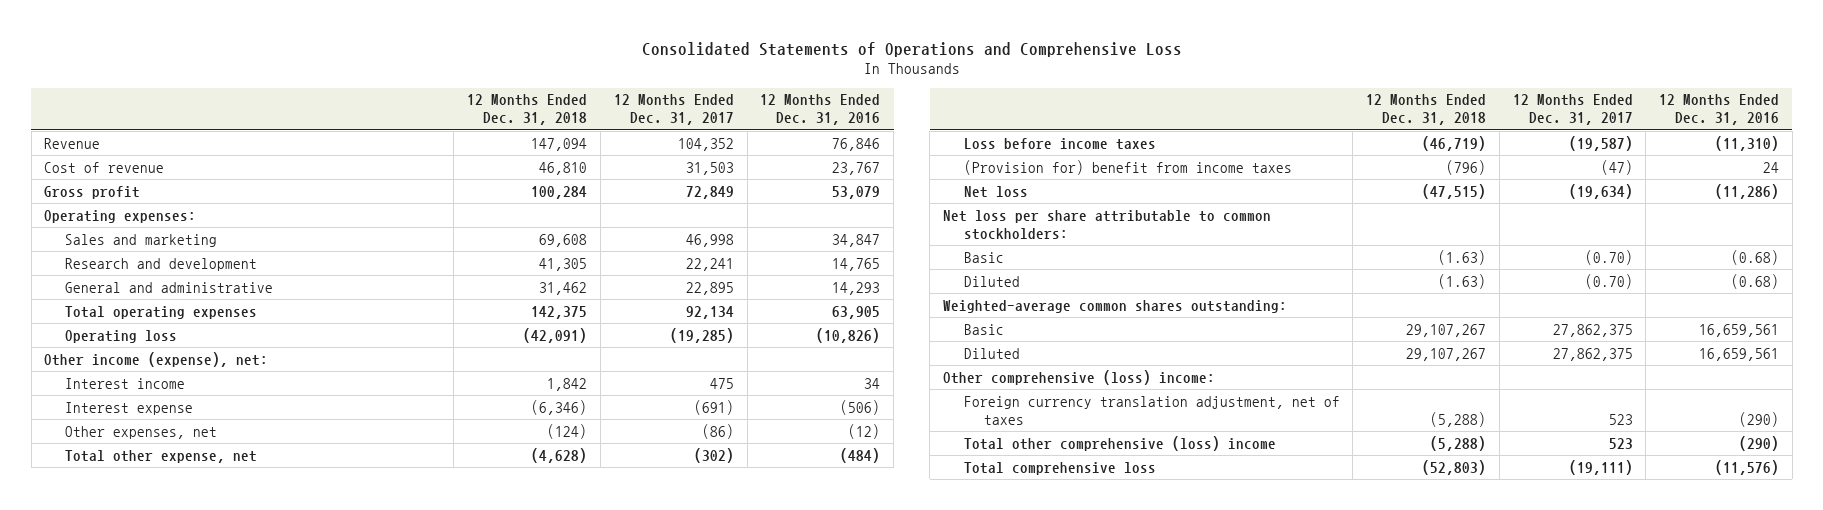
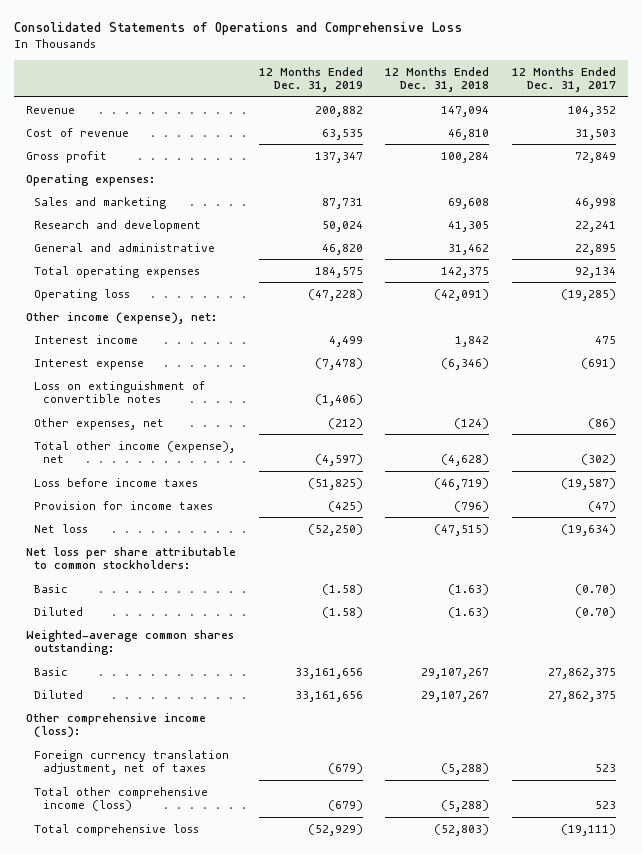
[760,94,881,126] 12 Months Ended Dec. 31, 2016 -> none
none -> [258,66,363,93] 12 Months Ended Dec. 31, 2019
none -> [34,380,206,404] Loss on extinguishment of convertible notes
[64,449,257,463] Total other expense, net -> [34,440,236,464] Total other income (expense), net
[963,159,1292,175] (Provision for) benefit from income taxes -> [34,500,214,510] Provision for income taxes
[943,369,1216,385] Other comprehensive (loss) income: -> [25,712,206,739] Other comprehensive income (loss):
[963,435,1276,451] Total other comprehensive (loss) income -> [34,786,209,812] Total other comprehensive income (loss)

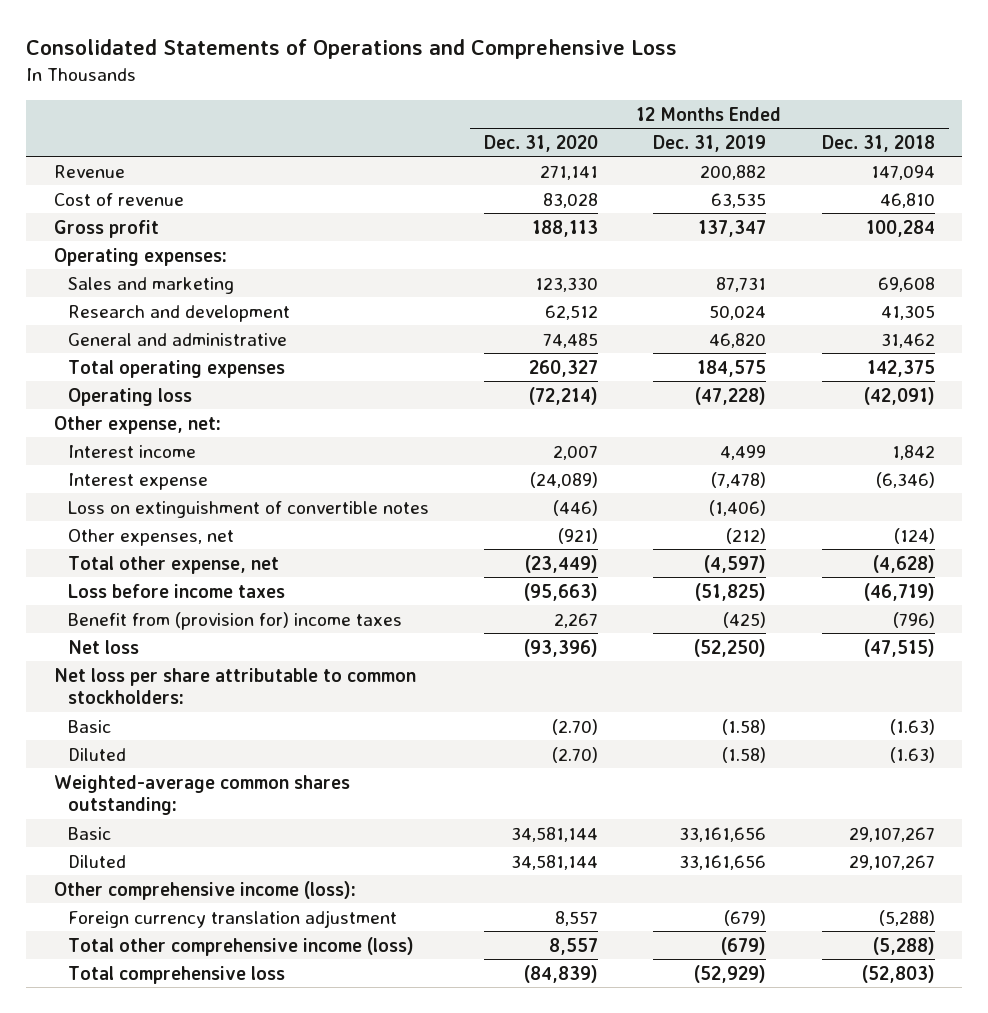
[512,66,617,93] 12 Months Ended Dec. 31, 2017 -> none
none -> [484,134,599,152] Dec. 31, 2020
[25,311,217,324] Other income (expense), net: -> [53,415,221,434] Other expense, net:
[34,440,236,464] Total other income (expense), net -> [67,555,279,574] Total other expense, net
[34,500,214,510] Provision for income taxes -> [67,611,402,630] Benefit from (provision for) income taxes
[34,749,230,776] Foreign currency translation adjustment, net of taxes -> [67,909,397,928] Foreign currency translation adjustment

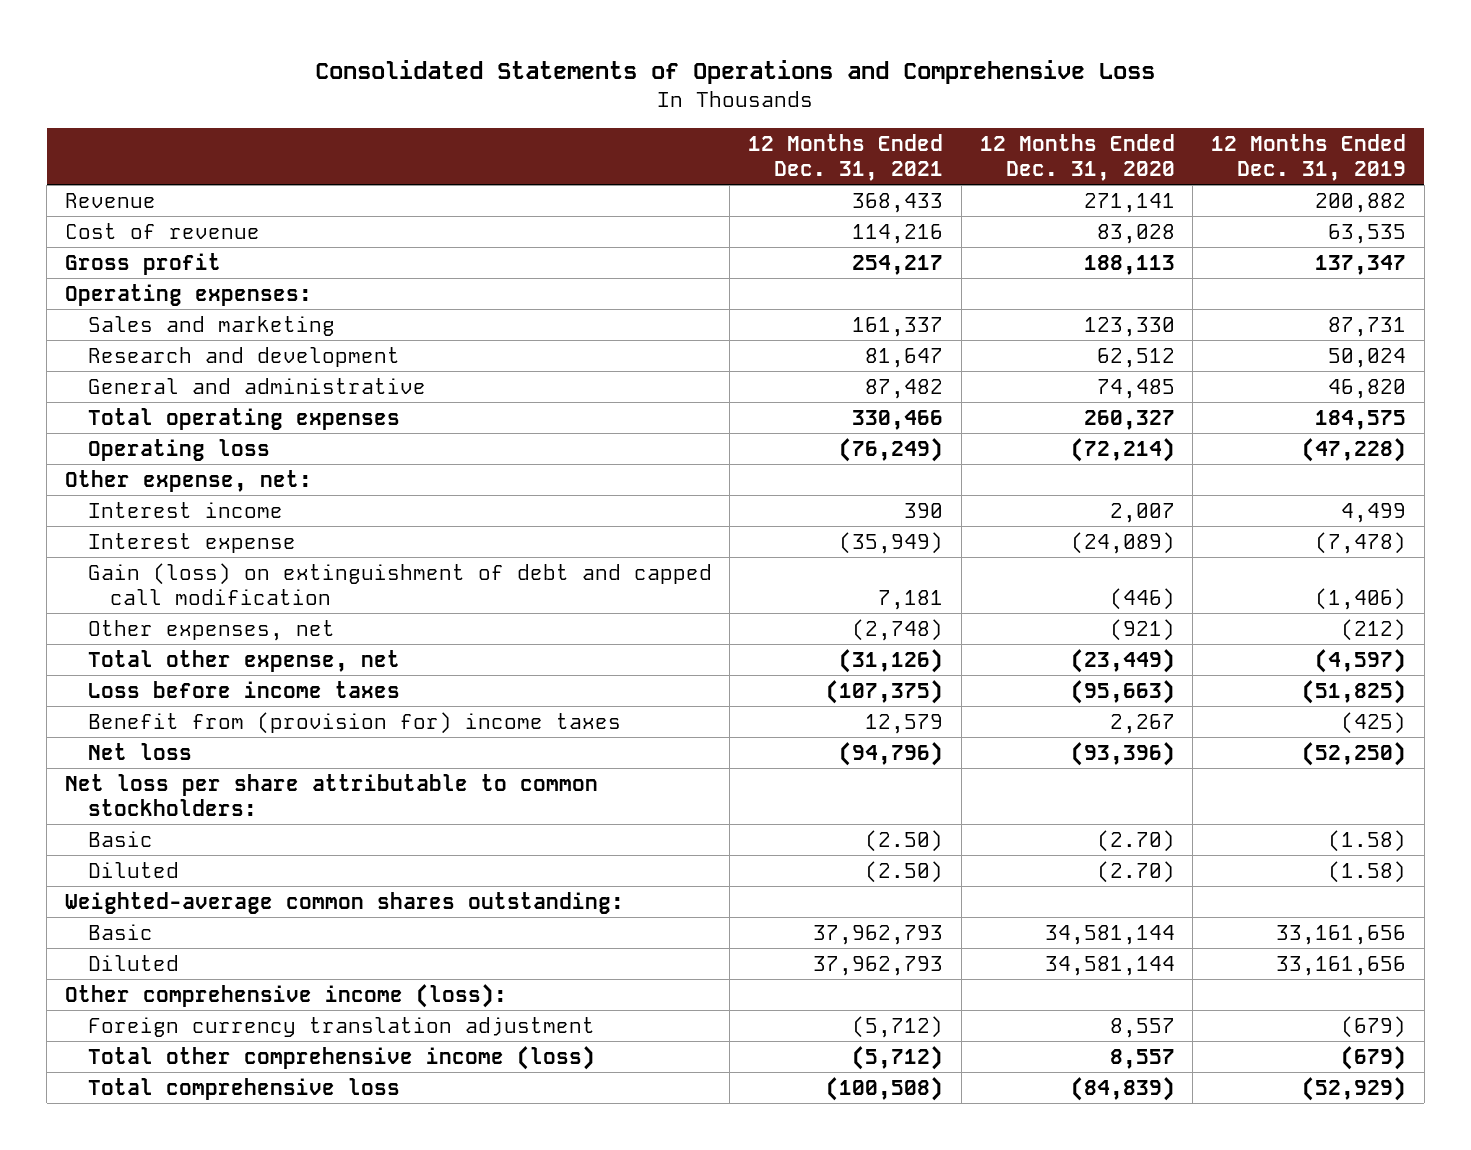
[821,134,935,152] Dec. 31, 2018 -> none
none -> [748,133,944,182] 12 Months Ended Dec. 31, 2021
[67,500,429,518] Loss on extinguishment of convertible notes -> [87,562,712,606] Gain (loss) on extinguishment of debt and capped call modification

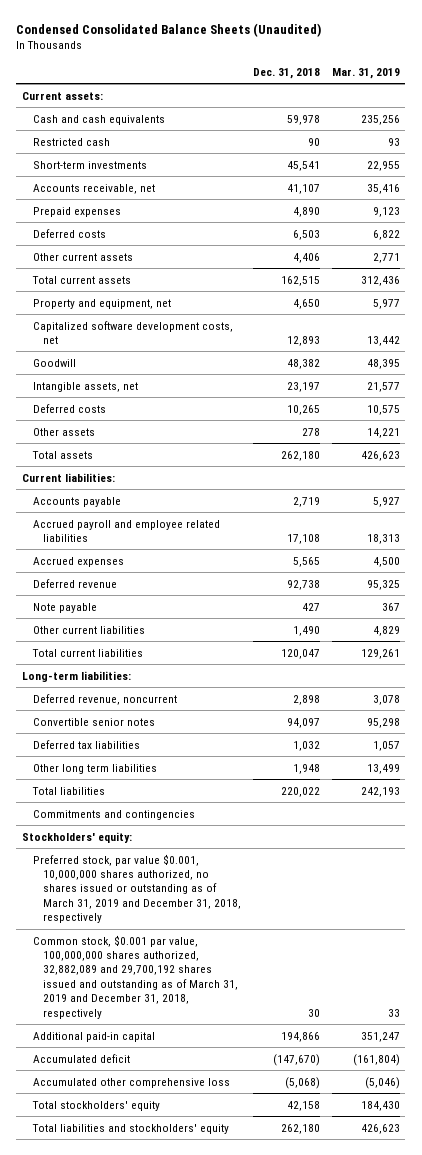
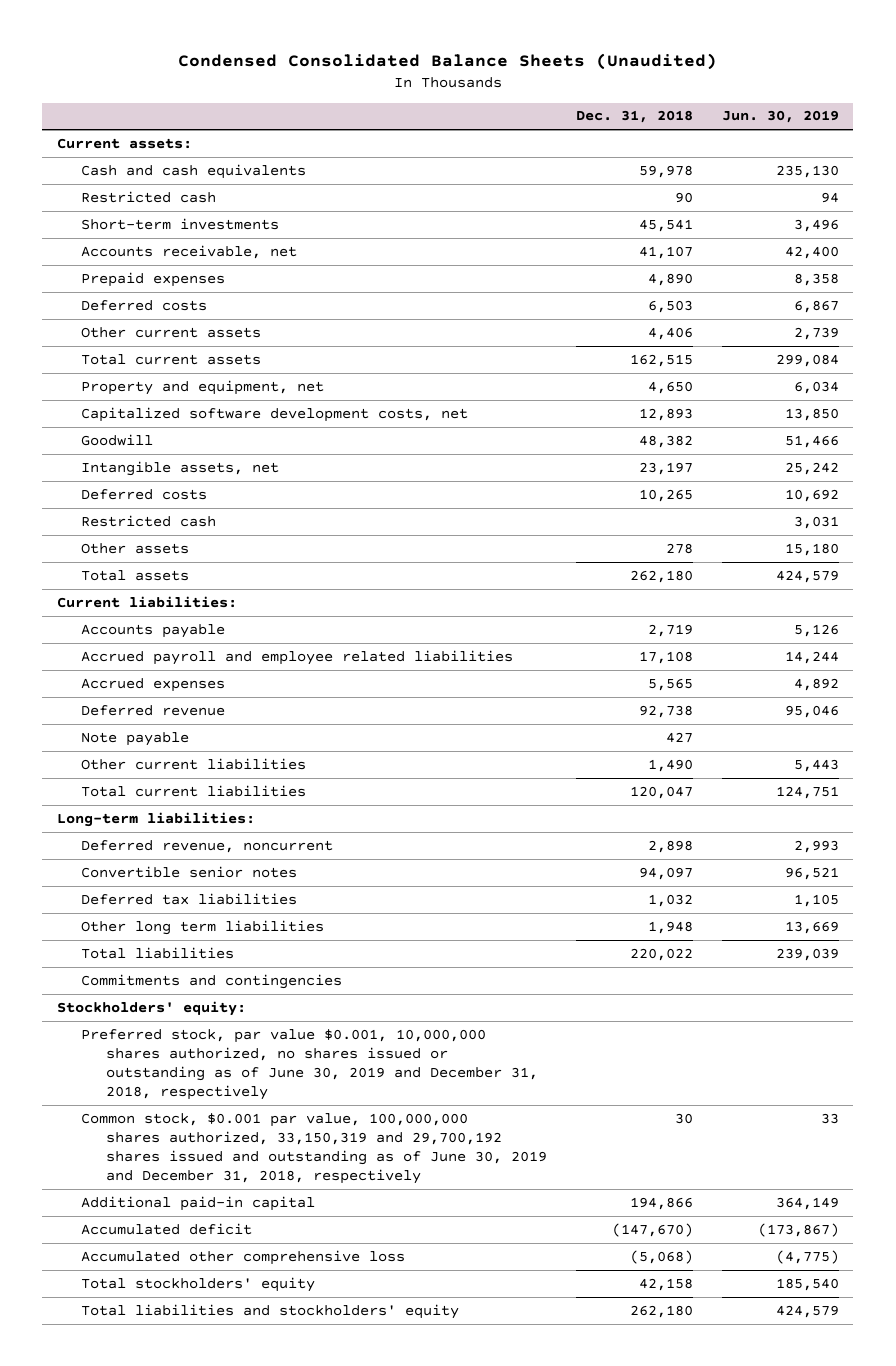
[331,67,400,79] Mar. 31, 2019 -> none
none -> [721,110,839,124] Jun. 30, 2019
none -> [81,514,217,527] Restricted cash
[32,853,242,924] Preferred stock, par value $0.001, 10,000,000 shares authorized, no shares issued or outstanding as of March 31, 2019 and December 31, 2018, respectively -> [81,1028,539,1100] Preferred stock, par value $0.001, 10,000,000 shares authorized, no shares issued or outstanding as of June 30, 2019 and December 31, 2018, respectively
[32,934,239,1019] Common stock, $0.001 par value, 100,000,000 shares authorized, 32,882,089 and 29,700,192 shares issued and outstanding as of March 31, 2019 and December 31, 2018, respectively -> [81,1112,548,1184] Common stock, $0.001 par value, 100,000,000 shares authorized, 33,150,319 and 29,700,192 shares issued and outstanding as of June 30, 2019 and December 31, 2018, respectively

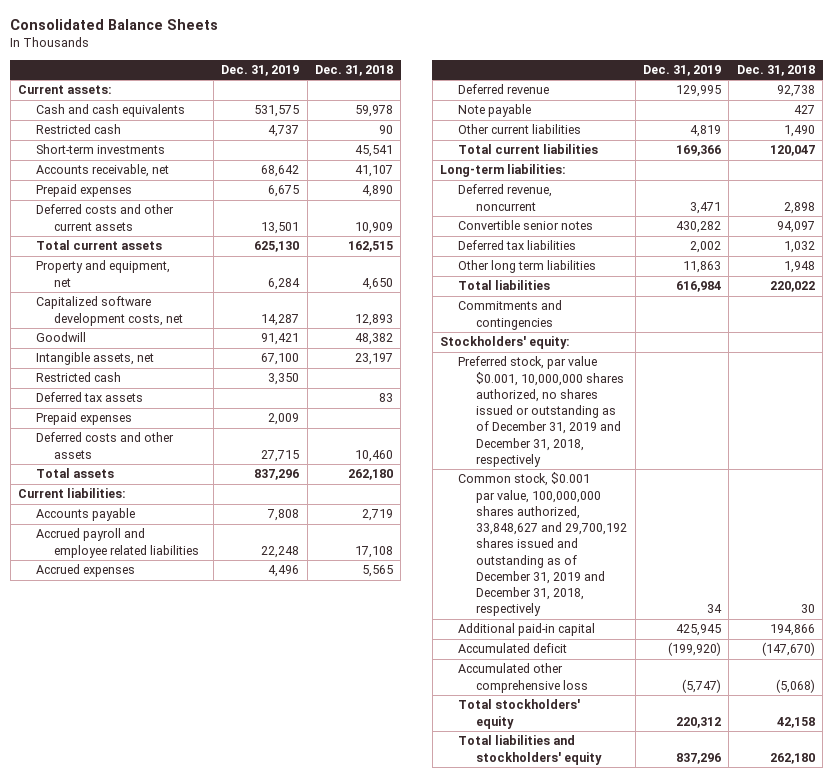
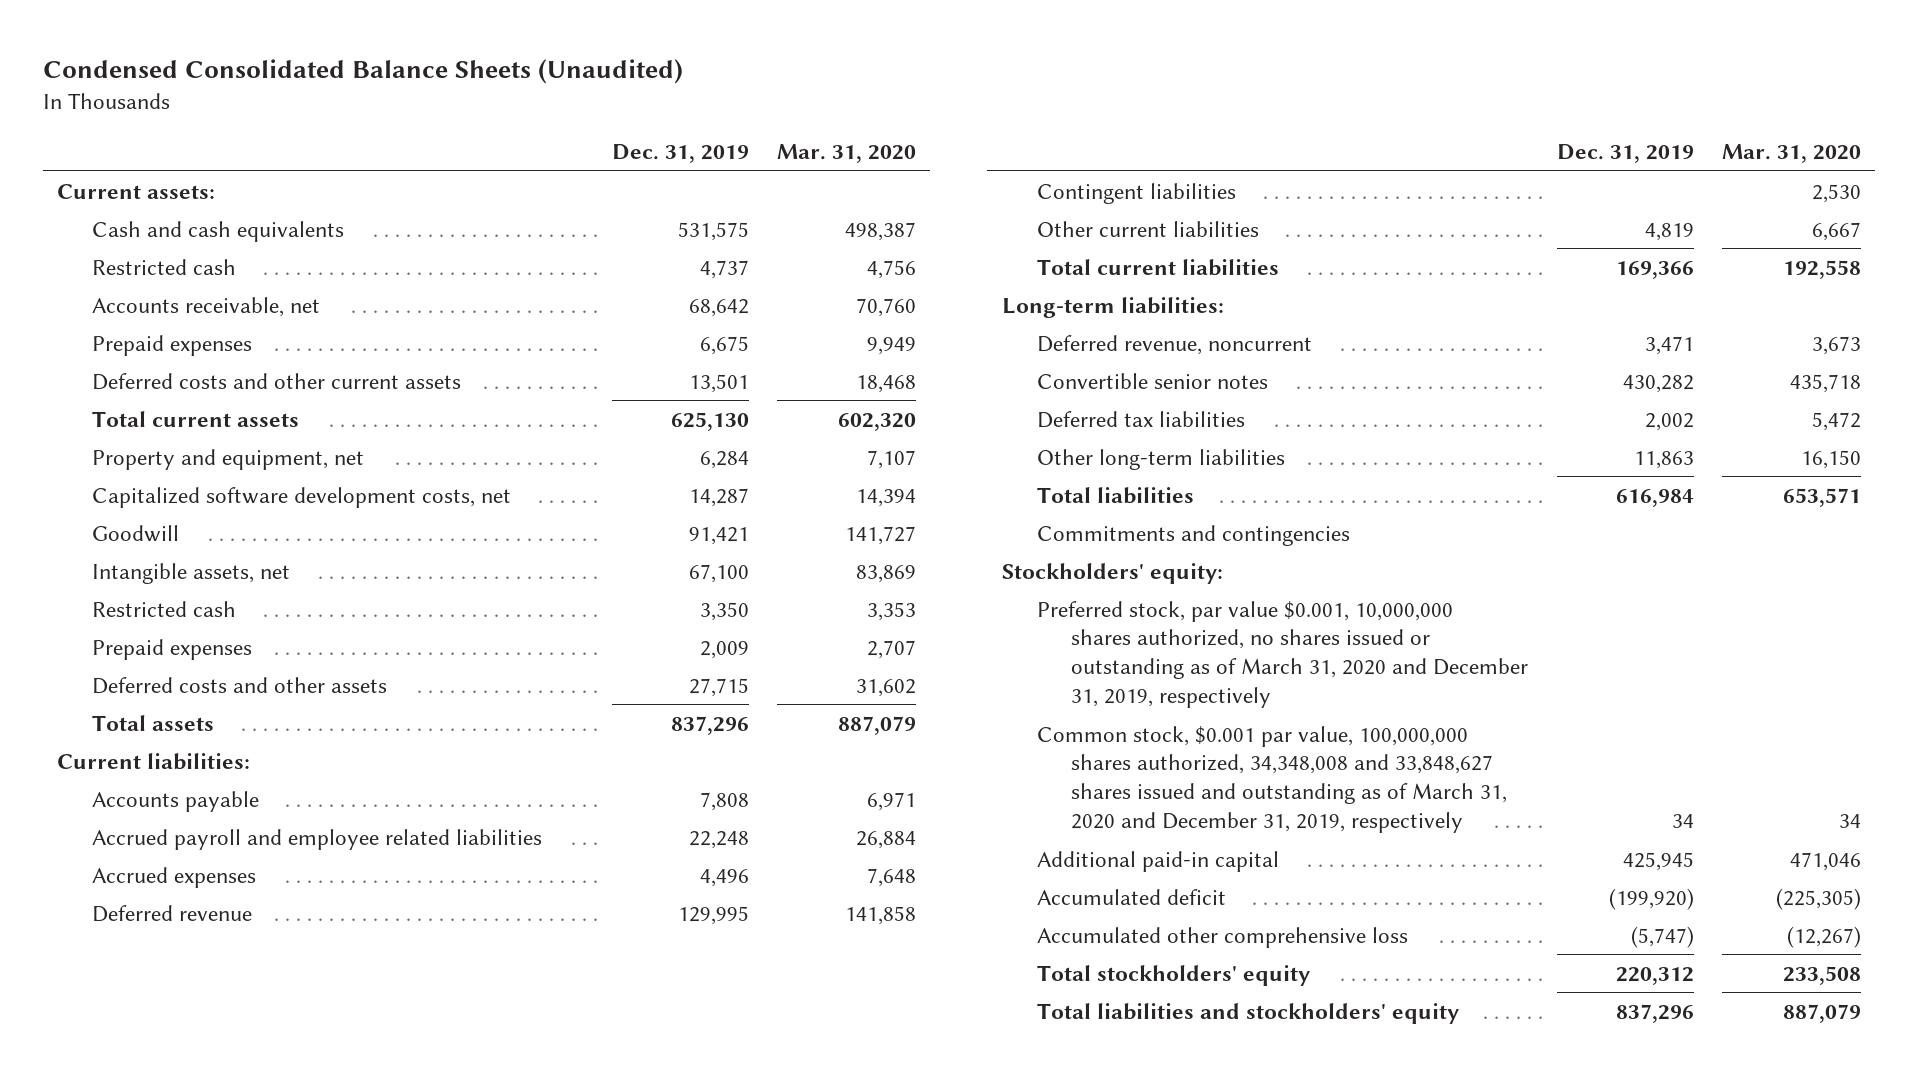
[10,18,219,30] Consolidated Balance Sheets -> [42,59,683,85] Condensed Consolidated Balance Sheets (Unaudited)
[314,64,393,76] Dec. 31, 2018 -> none
none -> [776,143,916,163] Mar. 31, 2020
[36,144,166,155] Short-term investments -> none
[36,392,144,403] Deferred tax assets -> none
[458,104,532,118] Note payable -> none
none -> [1036,182,1236,204] Contingent liabilities
[458,260,597,274] Other long term liabilities -> [1036,448,1285,470] Other long-term liabilities
[458,356,625,467] Preferred stock, par value $0.001, 10,000,000 shares authorized, no shares issued or outstanding as of December 31, 2019 and December 31, 2018, respectively -> [1036,600,1529,709] Preferred stock, par value $0.001, 10,000,000 shares authorized, no shares issued or outstanding as of March 31, 2020 and December 31, 2019, respectively
[458,472,628,617] Common stock, $0.001 par value, 100,000,000 shares authorized, 33,848,627 and 29,700,192 shares issued and outstanding as of December 31, 2019 and December 31, 2018, respectively -> [1036,725,1508,834] Common stock, $0.001 par value, 100,000,000 shares authorized, 34,348,008 and 33,848,627 shares issued and outstanding as of March 31, 2020 and December 31, 2019, respectively

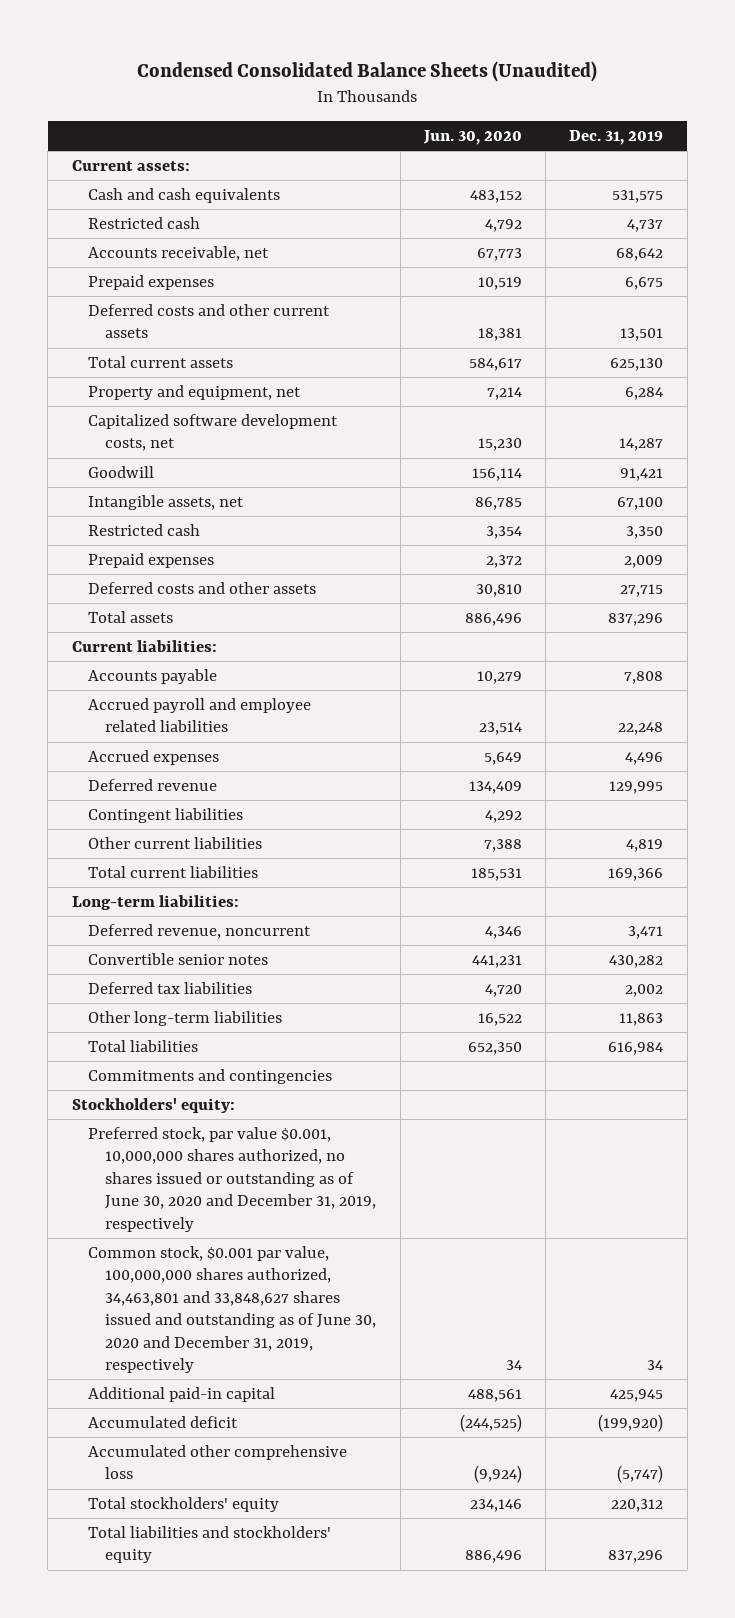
[776,143,916,163] Mar. 31, 2020 -> none
none -> [422,129,522,145] Jun. 30, 2020
[1036,600,1529,709] Preferred stock, par value $0.001, 10,000,000 shares authorized, no shares issued or outstanding as of March 31, 2020 and December 31, 2019, respectively -> [88,1126,377,1232] Preferred stock, par value $0.001, 10,000,000 shares authorized, no shares issued or outstanding as of June 30, 2020 and December 31, 2019, respectively
[1036,725,1508,834] Common stock, $0.001 par value, 100,000,000 shares authorized, 34,348,008 and 33,848,627 shares issued and outstanding as of March 31, 2020 and December 31, 2019, respectively -> [88,1245,377,1374] Common stock, $0.001 par value, 100,000,000 shares authorized, 34,463,801 and 33,848,627 shares issued and outstanding as of June 30, 2020 and December 31, 2019, respectively

